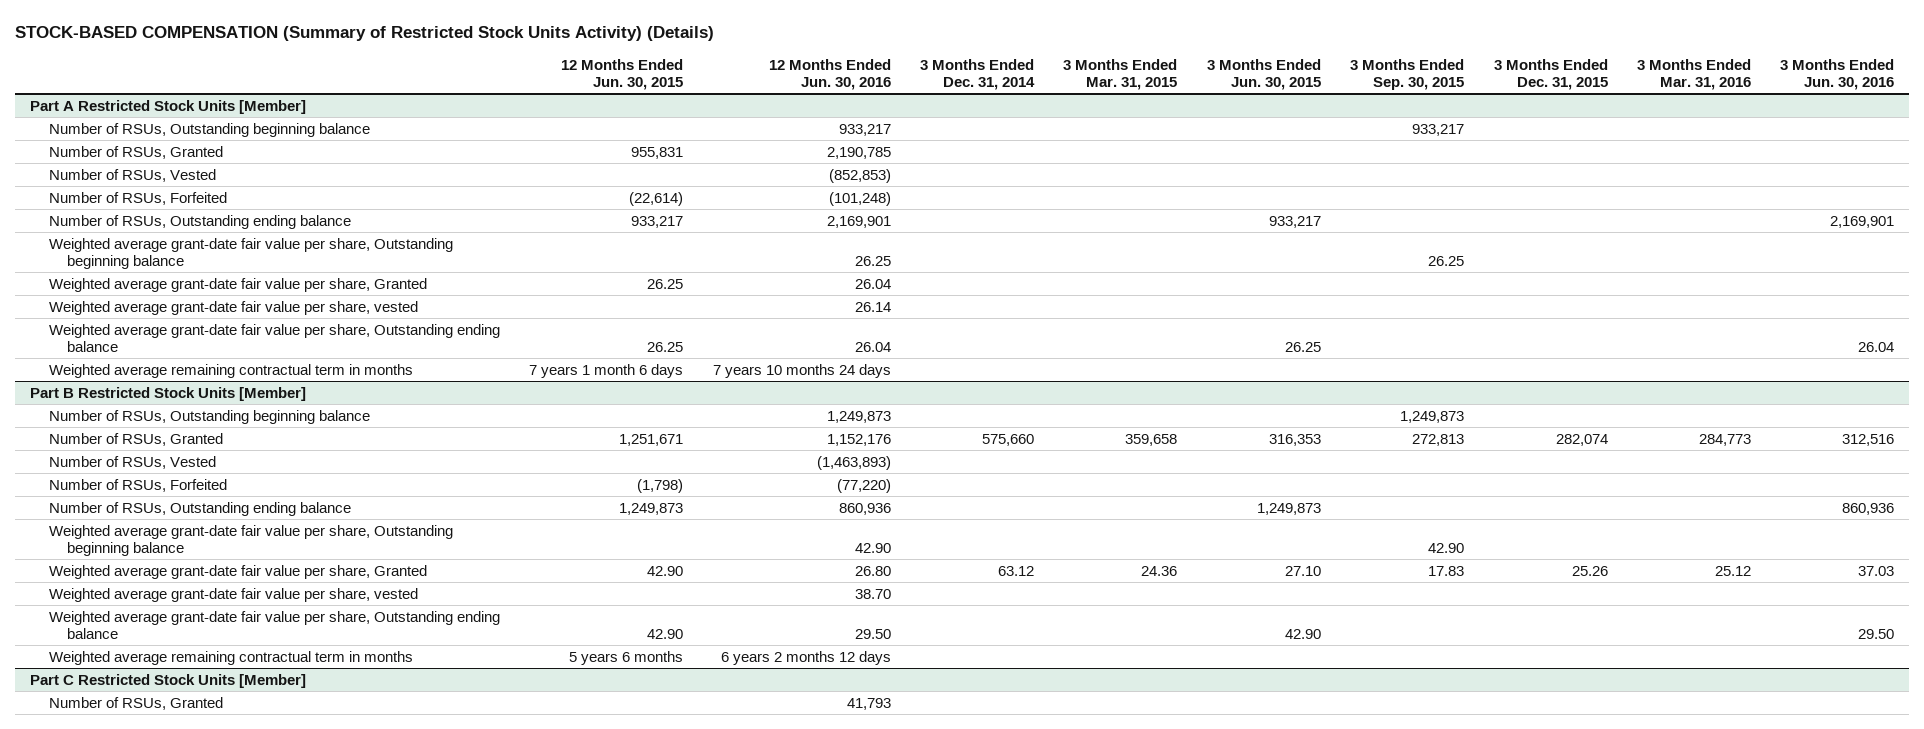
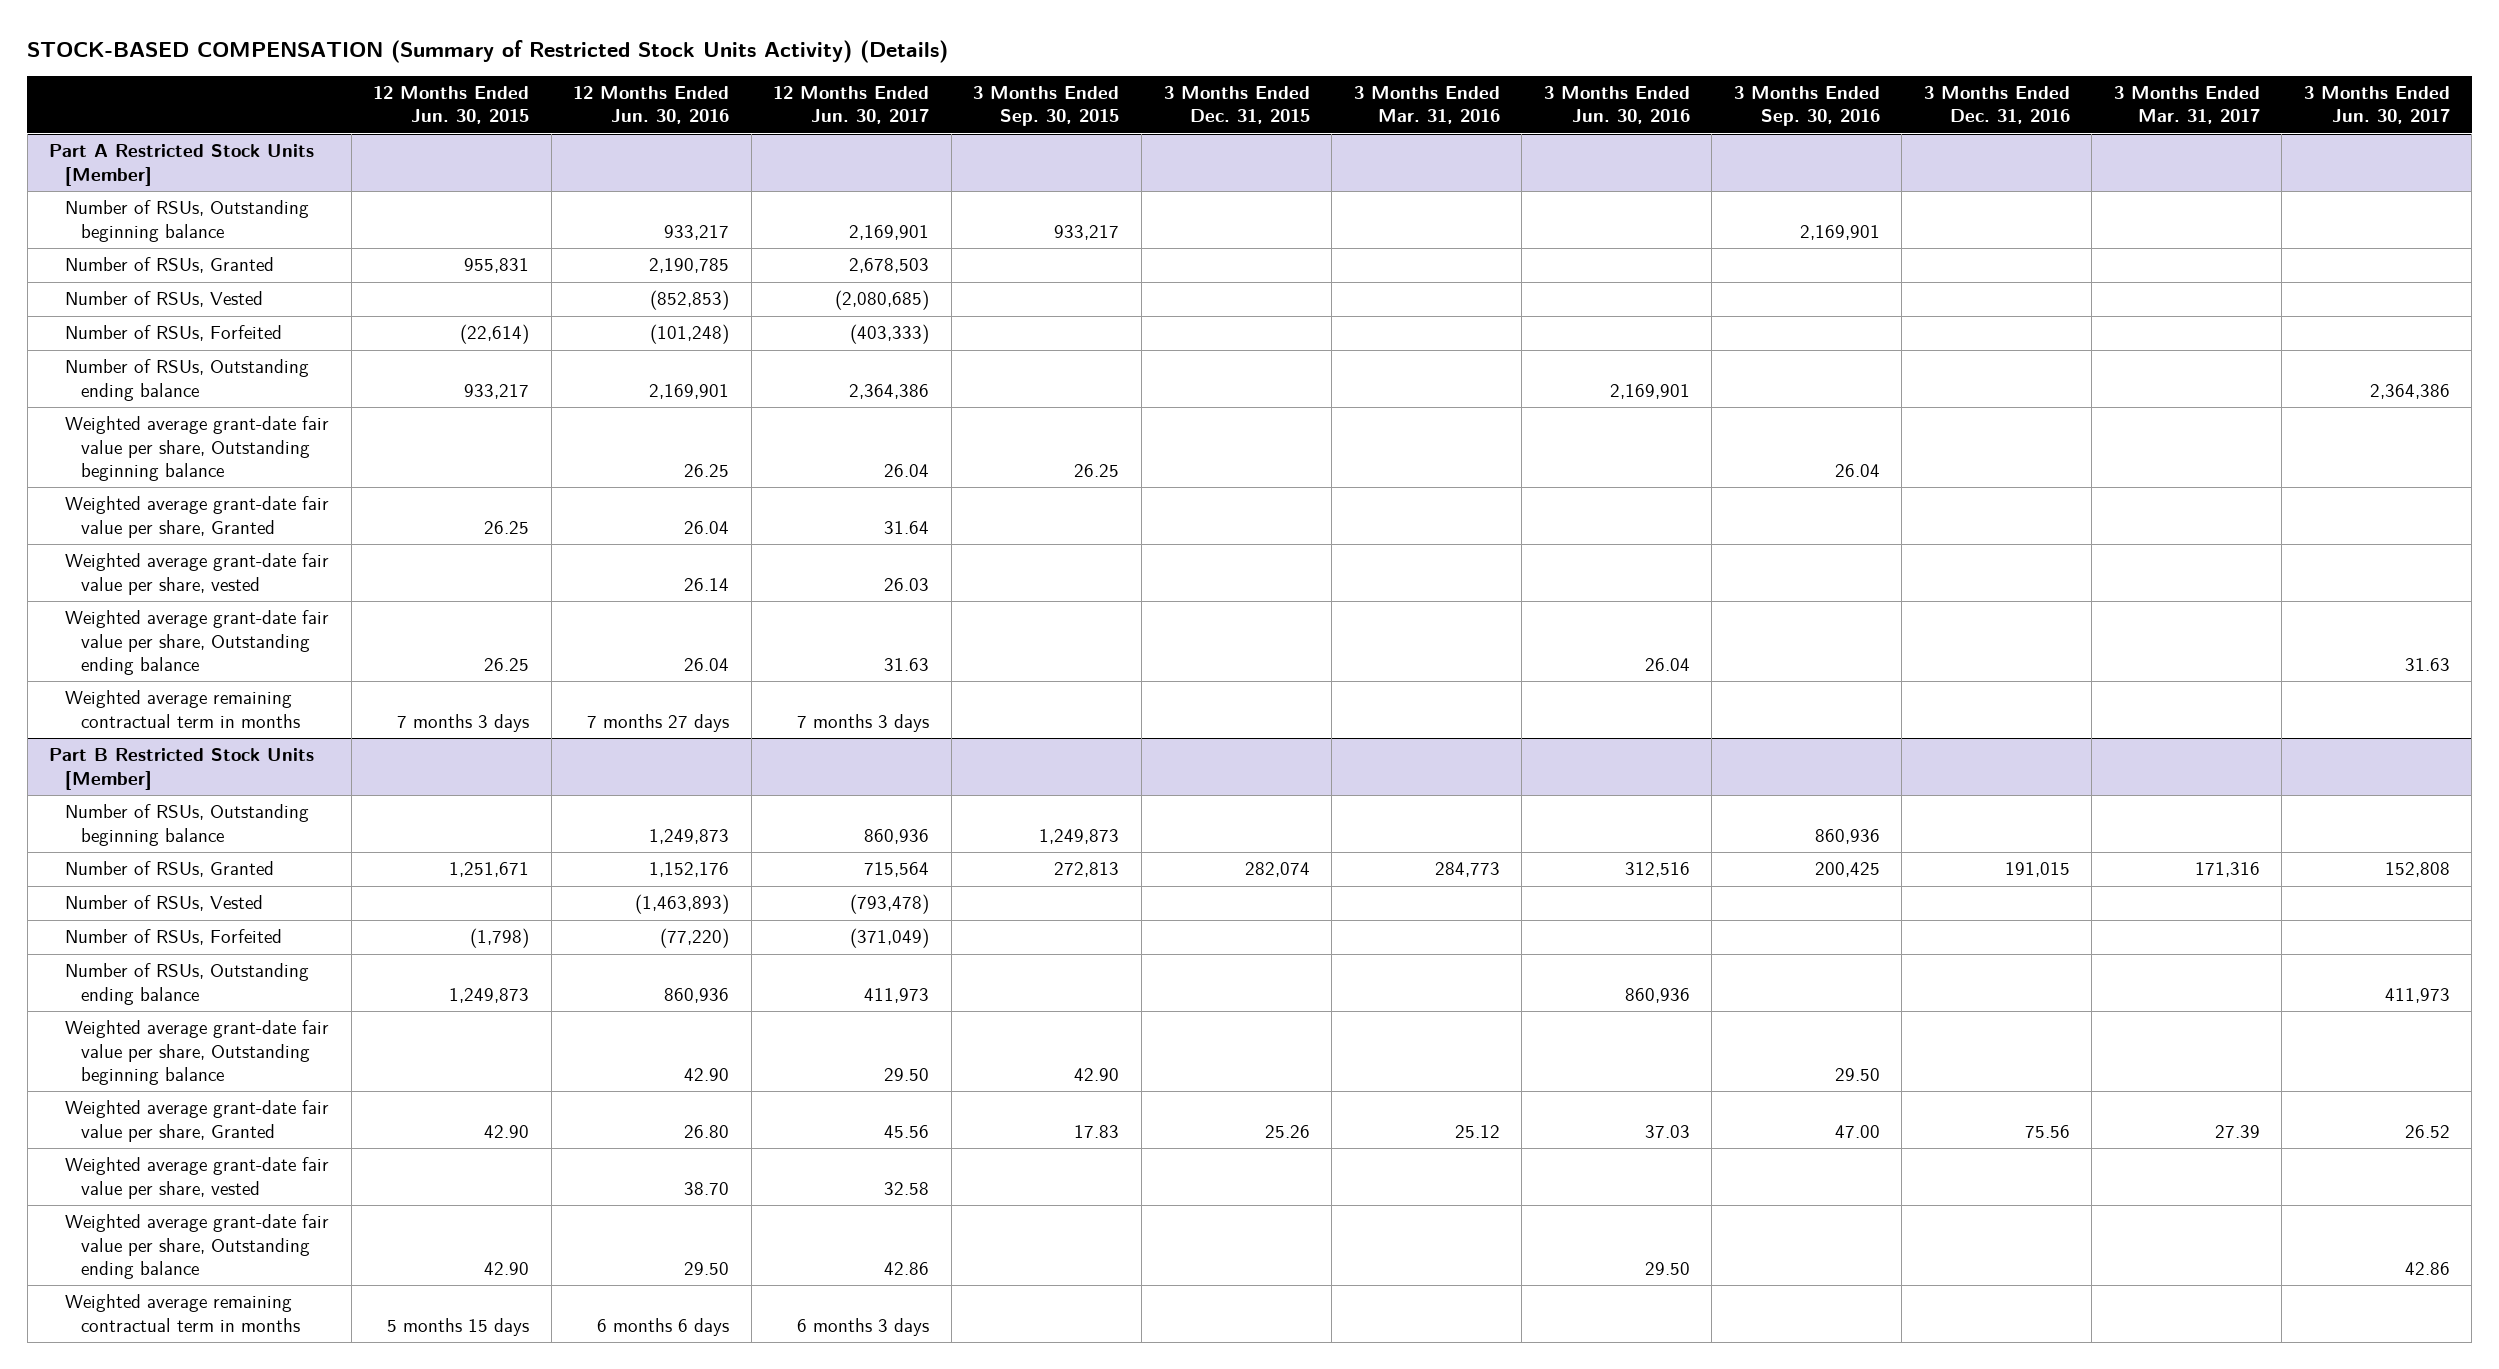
[919,58,1035,90] 3 Months Ended Dec. 31, 2014 -> none
[1063,58,1178,90] 3 Months Ended Mar. 31, 2015 -> none
[1206,58,1321,90] 3 Months Ended Jun. 30, 2015 -> none
none -> [773,86,930,125] 12 Months Ended Jun. 30, 2017
none -> [1733,86,1880,127] 3 Months Ended Sep. 30, 2016
none -> [1923,86,2070,125] 3 Months Ended Dec. 31, 2016
none -> [2113,86,2260,125] 3 Months Ended Mar. 31, 2017
none -> [2303,86,2450,125] 3 Months Ended Jun. 30, 2017
[529,363,684,378] 7 years 1 month 6 days -> [397,713,530,732] 7 months 3 days
[712,363,891,378] 7 years 10 months 24 days -> [587,713,730,732] 7 months 27 days
[30,673,307,688] Part C Restricted Stock Units [Member] -> none
[48,696,223,710] Number of RSUs, Granted -> none
[569,650,684,665] 5 years 6 months -> [387,1317,530,1336] 5 months 15 days
[720,650,891,665] 6 years 2 months 12 days -> [597,1317,730,1336] 6 months 6 days

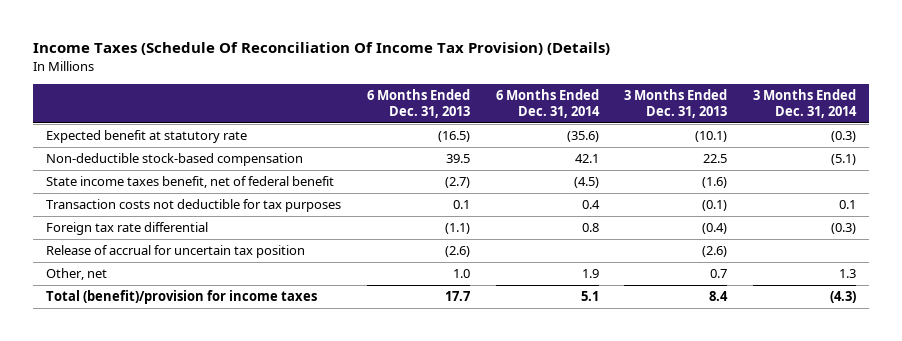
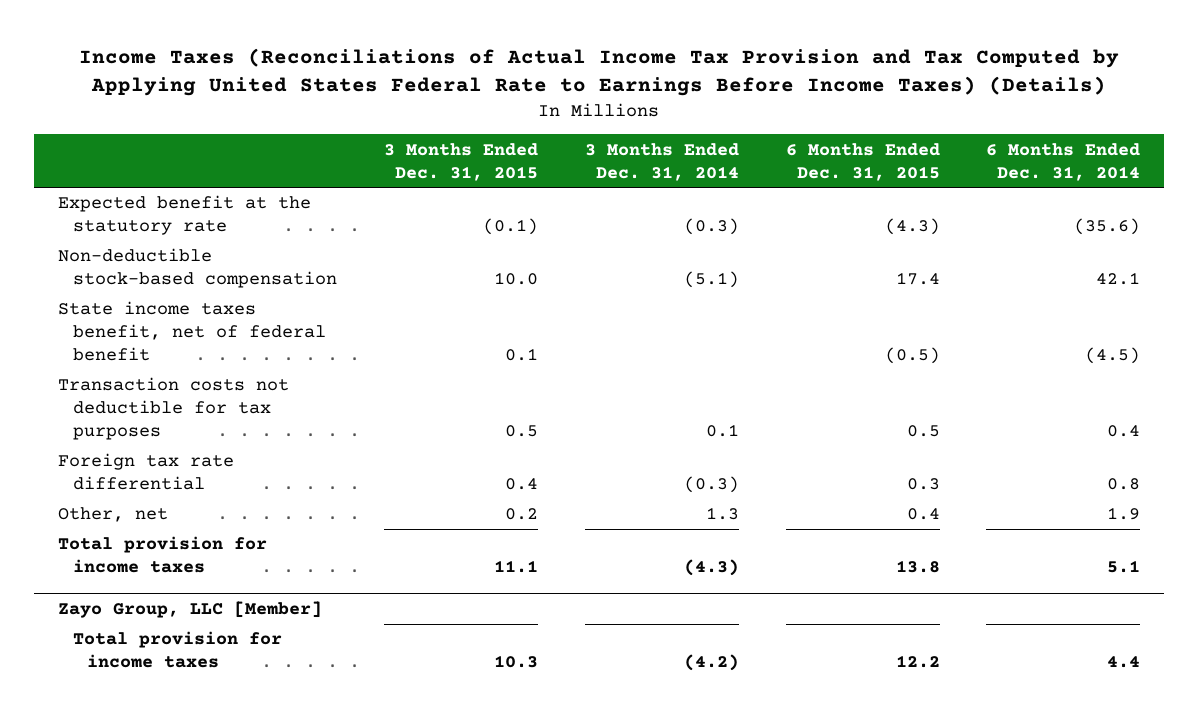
[33,42,611,56] Income Taxes (Schedule Of Reconciliation Of Income Tax Provision) (Details) -> [79,47,1120,97] Income Taxes (Reconciliations of Actual Income Tax Provision and Tax Computed by Applying United States Federal Rate to Earnings Before Income Taxes) (Details)
[366,89,470,118] 6 Months Ended Dec. 31, 2013 -> none
[624,89,728,118] 3 Months Ended Dec. 31, 2013 -> none
none -> [383,142,538,181] 3 Months Ended Dec. 31, 2015
none -> [785,142,940,181] 6 Months Ended Dec. 31, 2015
[45,129,247,143] Expected benefit at statutory rate -> [57,195,311,236] Expected benefit at the statutory rate
[45,244,305,258] Release of accrual for uncertain tax position -> none
[45,289,317,304] Total (benefit)/provision for income taxes -> [57,536,267,574] Total provision for income taxes
none -> [57,600,322,618] Zayo Group, LLC [Member]
none -> [72,631,282,669] Total provision for income taxes

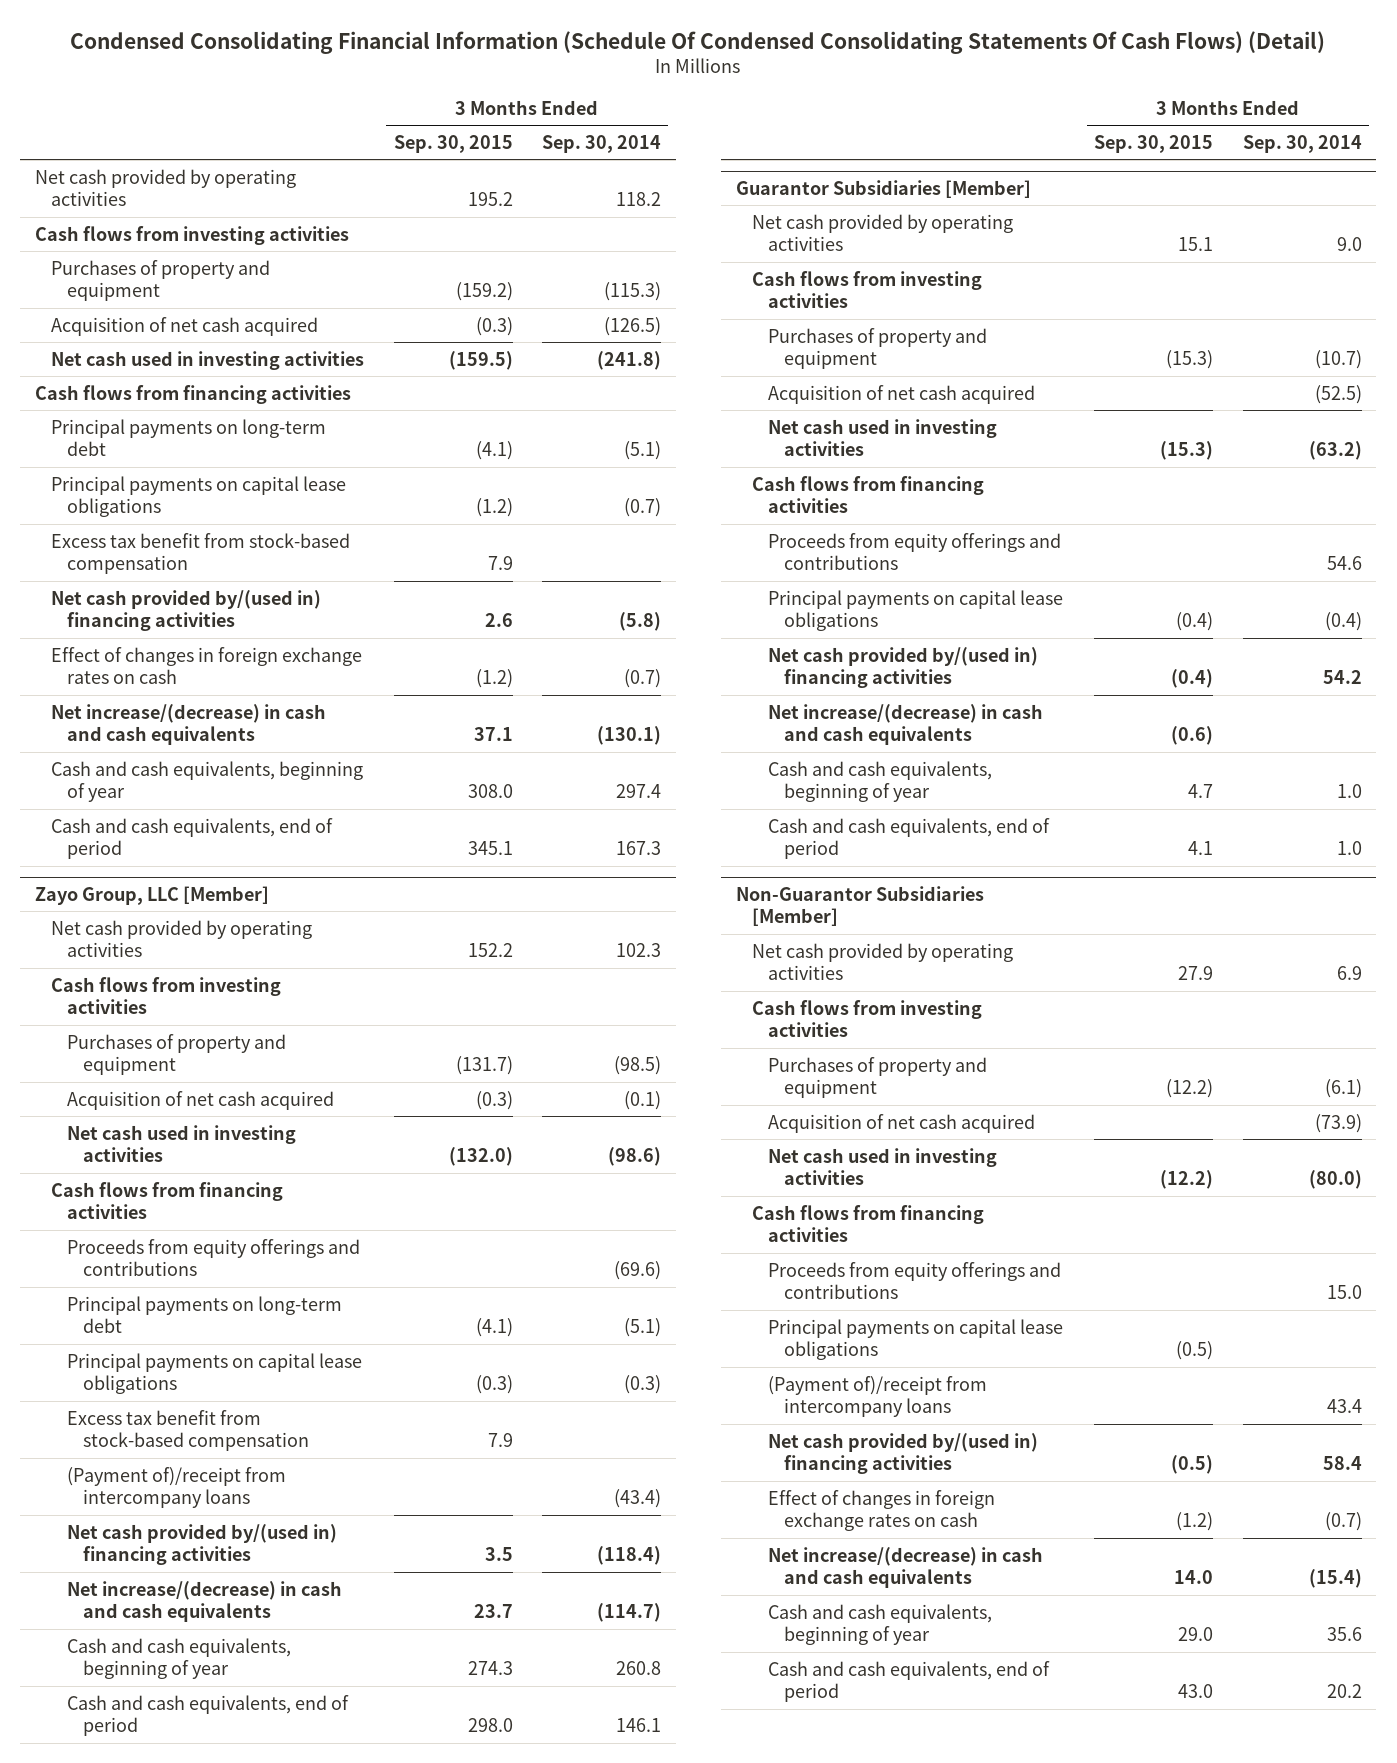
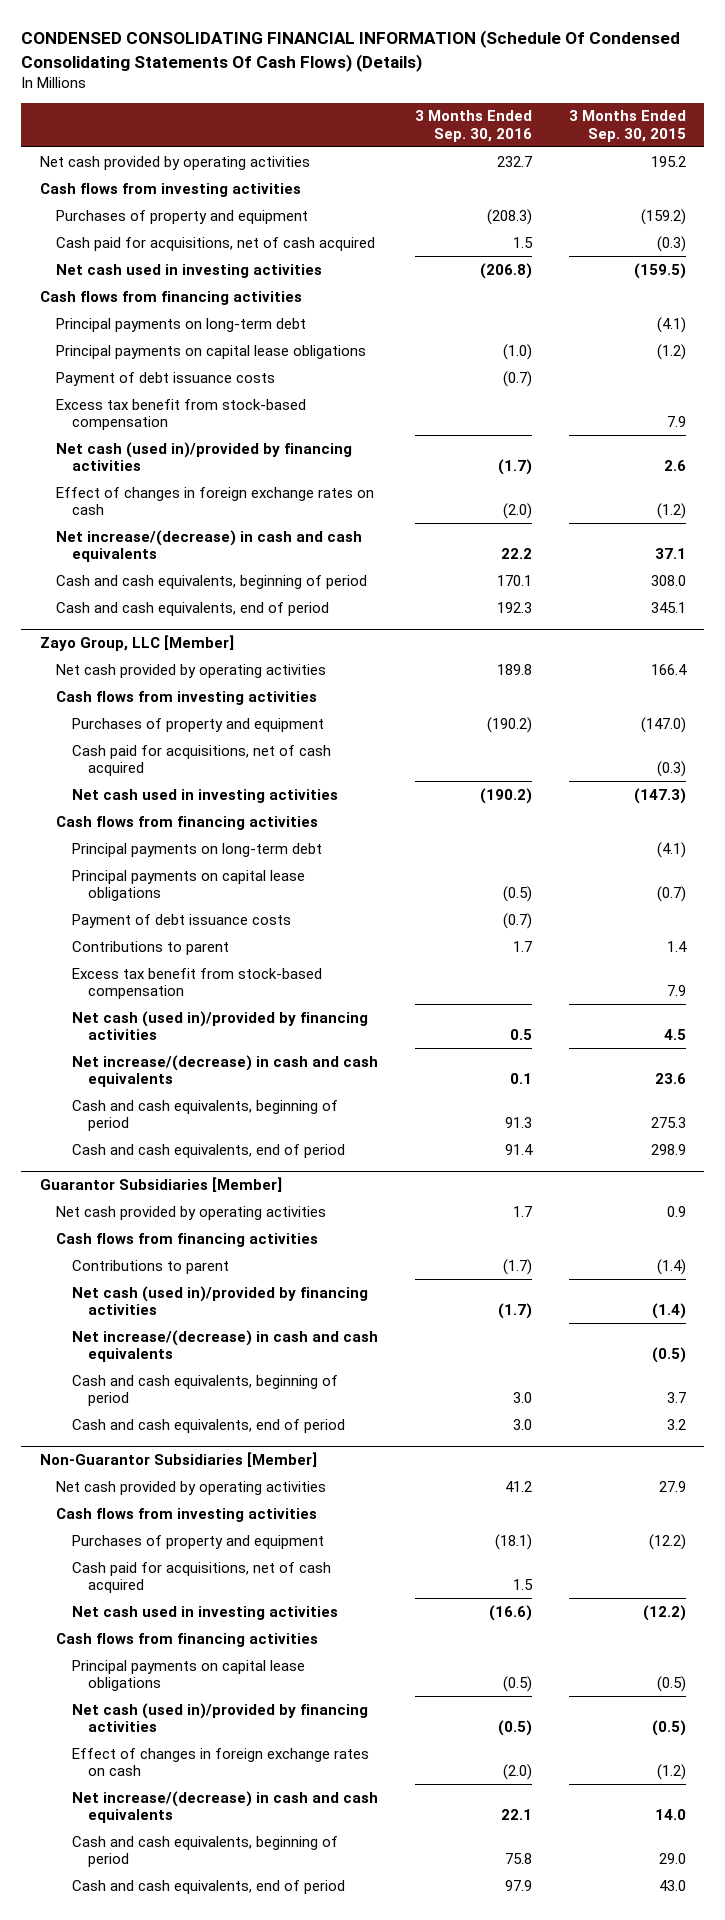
[70,30,1326,54] Condensed Consolidating Financial Information (Schedule Of Condensed Consolidating Statements Of Cash Flows) (Detail) -> [21,30,681,72] CONDENSED CONSOLIDATING FINANCIAL INFORMATION (Schedule Of Condensed Consolidating Statements Of Cash Flows) (Details)
[542,135,662,154] Sep. 30, 2014 -> none
none -> [414,110,532,142] 3 Months Ended Sep. 30, 2016
[51,316,319,336] Acquisition of net cash acquired -> [55,236,375,251] Cash paid for acquisitions, net of cash acquired
none -> [55,371,275,386] Payment of debt issuance costs
[51,589,322,632] Net cash provided by/(used in) financing activities -> [55,441,352,472] Net cash (used in)/provided by financing activities
[51,760,364,803] Cash and cash equivalents, beginning of year -> [55,574,367,589] Cash and cash equivalents, beginning of period
[467,943,513,958] 152.2 -> [650,663,687,675] 166.4
[455,1056,513,1076] (131.7) -> [640,716,686,733] (147.0)
[67,1090,335,1110] Acquisition of net cash acquired -> [71,744,331,777] Cash paid for acquisitions, net of cash acquired
[448,1147,513,1167] (132.0) -> [633,787,686,804] (147.3)
[67,1238,361,1277] Proceeds from equity offerings and contributions -> none
[475,1375,513,1395] (0.3) -> [656,886,686,903] (0.7)
none -> [71,913,291,928] Payment of debt issuance costs
none -> [71,940,229,955] Contributions to parent
[67,1466,287,1509] (Payment of)/receipt from intercompany loans -> none
[67,1523,338,1566] Net cash provided by/(used in) financing activities -> [71,1010,368,1041] Net cash (used in)/provided by financing activities
[484,1547,513,1562] 3.5 -> [663,1029,686,1041] 4.5
[473,1604,513,1619] 23.7 -> [654,1073,686,1085] 23.6
[67,1637,292,1680] Cash and cash equivalents, beginning of year -> [71,1099,338,1132] Cash and cash equivalents, beginning of period
[467,1661,513,1676] 274.3 -> [650,1117,686,1129] 275.3
[467,1718,513,1733] 298.0 -> [650,1143,686,1155] 298.9
[751,270,982,309] Cash flows from investing activities -> none
[767,327,987,370] Purchases of property and equipment -> none
[767,384,1035,404] Acquisition of net cash acquired -> none
[767,418,997,457] Net cash used in investing activities -> none
[1178,237,1214,252] 15.1 -> [666,1205,686,1217] 0.9
[767,532,1061,571] Proceeds from equity offerings and contributions -> none
[767,589,1063,632] Principal payments on capital lease obligations -> none
none -> [71,1259,229,1274] Contributions to parent
[767,646,1038,689] Net cash provided by/(used in) financing activities -> [71,1285,368,1316] Net cash (used in)/provided by financing activities
[1171,669,1214,689] (0.4) -> [651,1303,686,1320] (1.4)
[1171,726,1214,746] (0.6) -> [651,1347,686,1364] (0.5)
[767,760,992,803] Cash and cash equivalents, beginning of year -> [71,1374,338,1407] Cash and cash equivalents, beginning of period
[1188,784,1214,799] 4.7 -> [666,1392,686,1404] 3.7
[1188,841,1214,856] 4.1 -> [666,1418,686,1430] 3.2
[767,1113,1035,1133] Acquisition of net cash acquired -> [71,1561,331,1594] Cash paid for acquisitions, net of cash acquired
[767,1261,1061,1300] Proceeds from equity offerings and contributions -> none
[767,1375,987,1418] (Payment of)/receipt from intercompany loans -> none
[767,1432,1038,1475] Net cash provided by/(used in) financing activities -> [71,1702,368,1733] Net cash (used in)/provided by financing activities
[767,1603,992,1646] Cash and cash equivalents, beginning of year -> [71,1835,338,1868] Cash and cash equivalents, beginning of period

